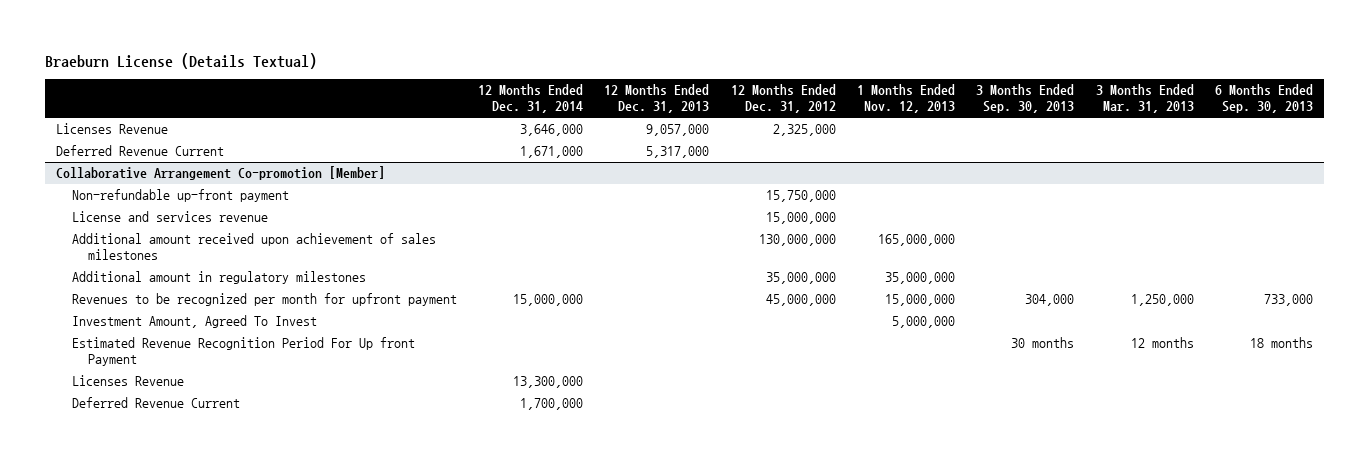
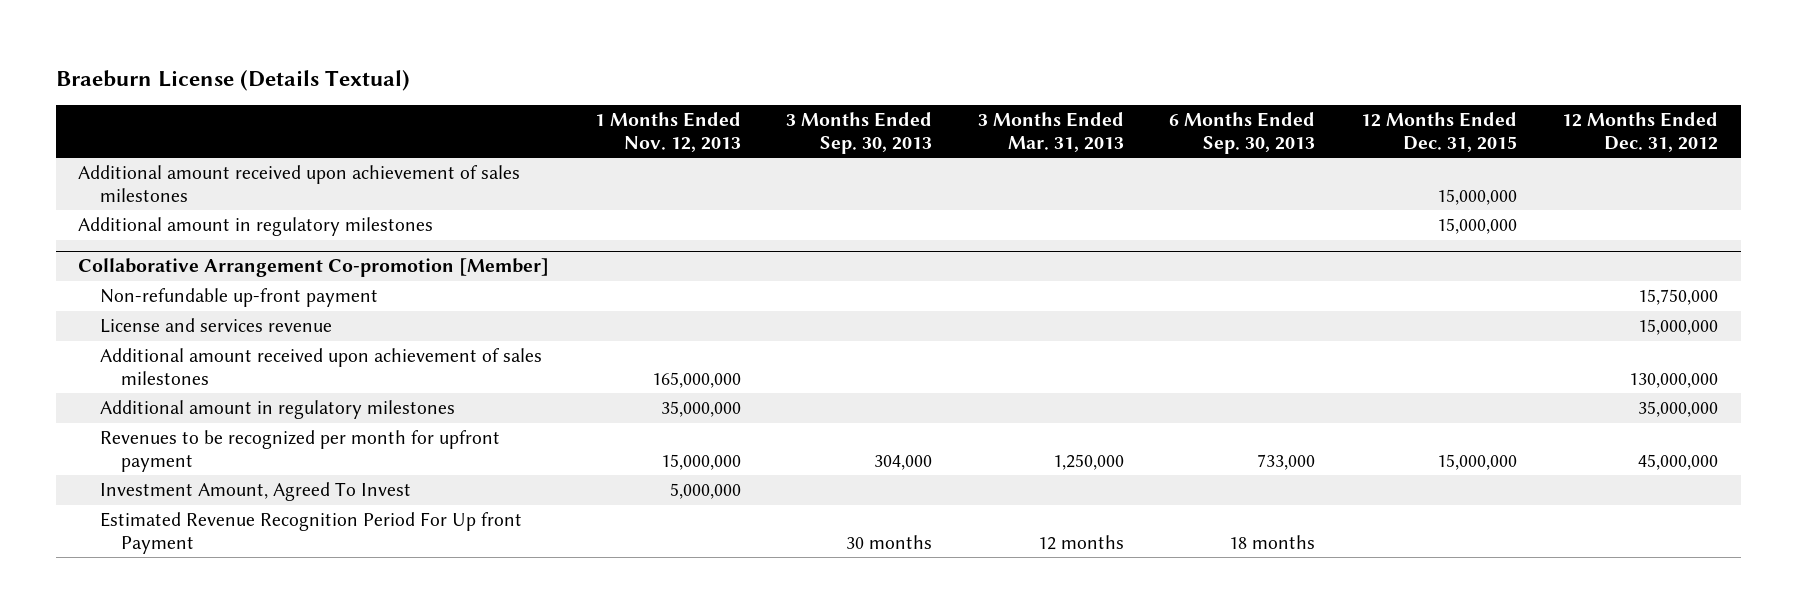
[477,84,583,114] 12 Months Ended Dec. 31, 2014 -> none
[604,84,710,114] 12 Months Ended Dec. 31, 2013 -> none
none -> [1360,112,1517,152] 12 Months Ended Dec. 31, 2015
[55,123,168,135] Licenses Revenue -> none
[55,145,224,157] Deferred Revenue Current -> none
none -> [78,165,521,202] Additional amount received upon achievement of sales milestones
none -> [78,217,434,237] Additional amount in regulatory milestones
[71,375,184,387] Licenses Revenue -> none
[71,397,240,409] Deferred Revenue Current -> none

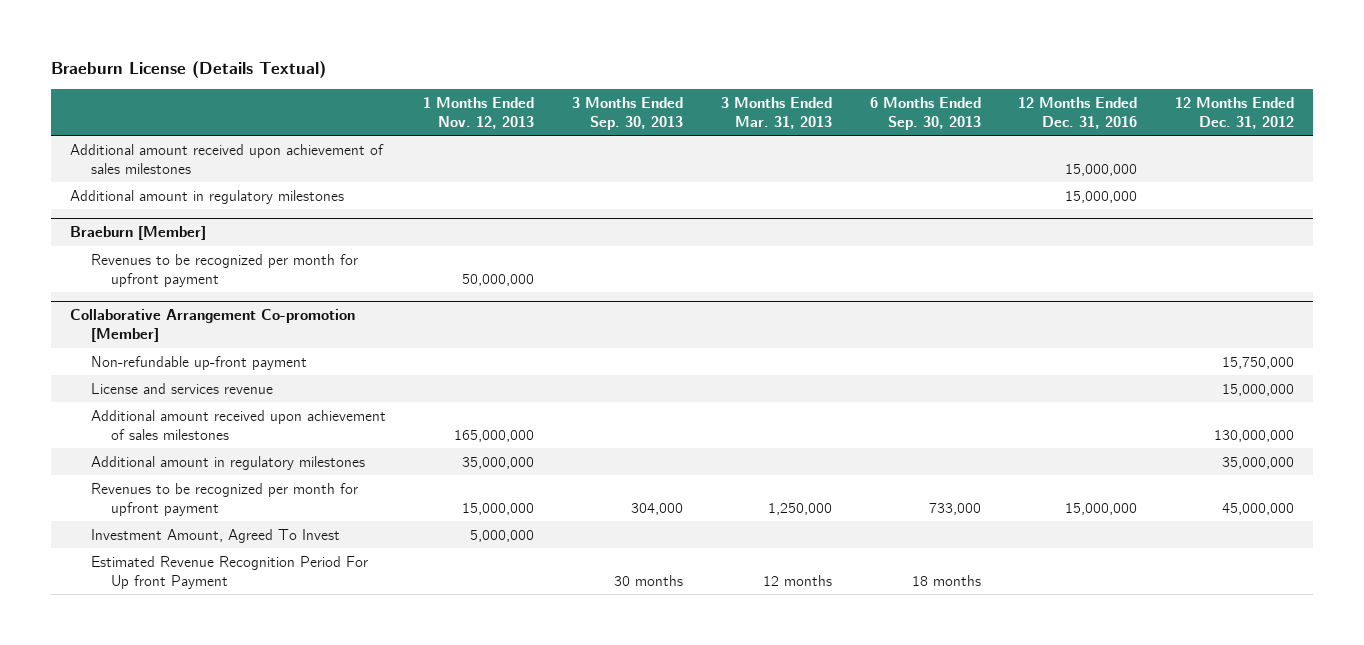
[1360,112,1517,152] 12 Months Ended Dec. 31, 2015 -> none
none -> [1018,96,1138,130] 12 Months Ended Dec. 31, 2016
none -> [70,226,207,241] Braeburn [Member]
none -> [90,253,358,287] Revenues to be recognized per month for upfront payment

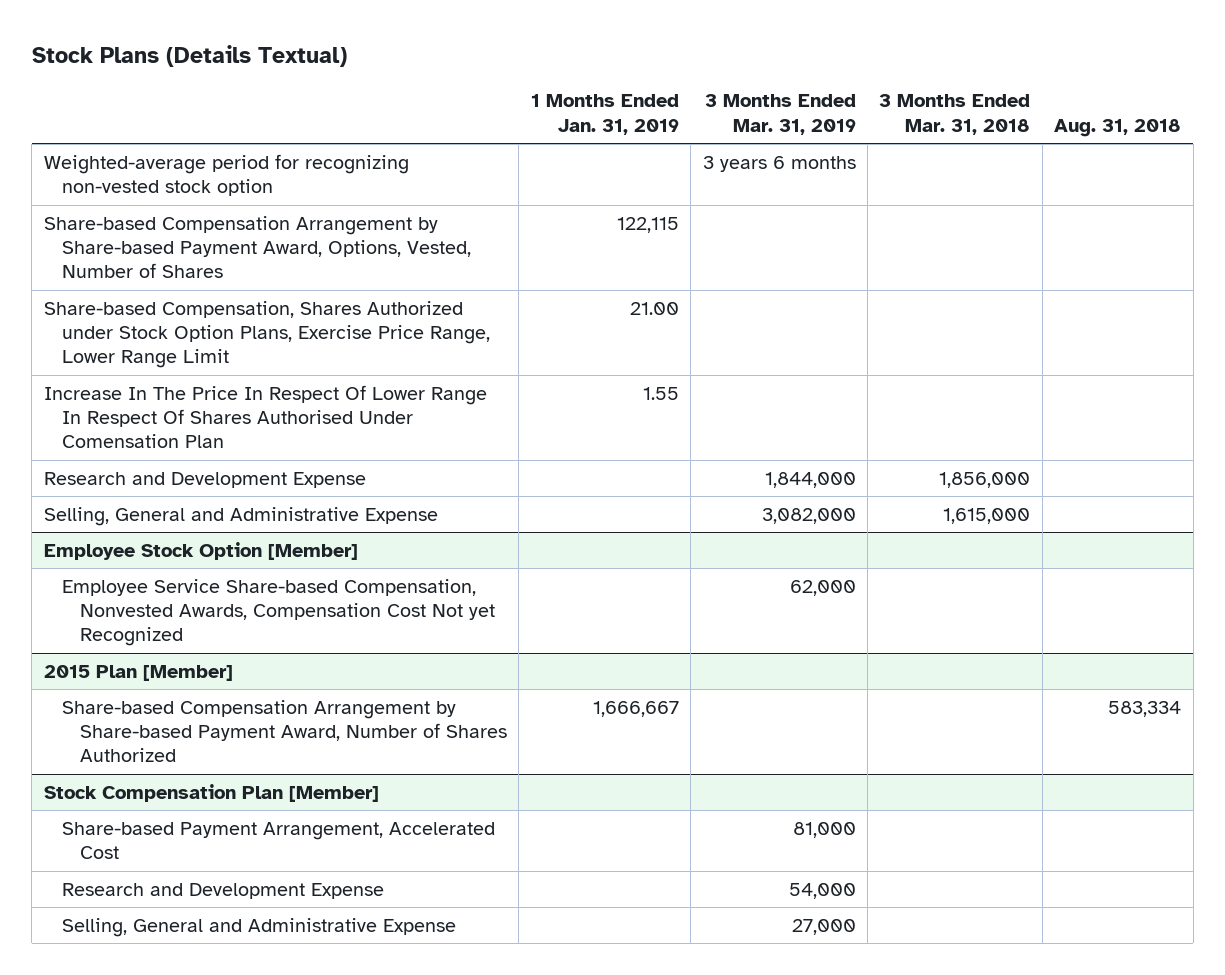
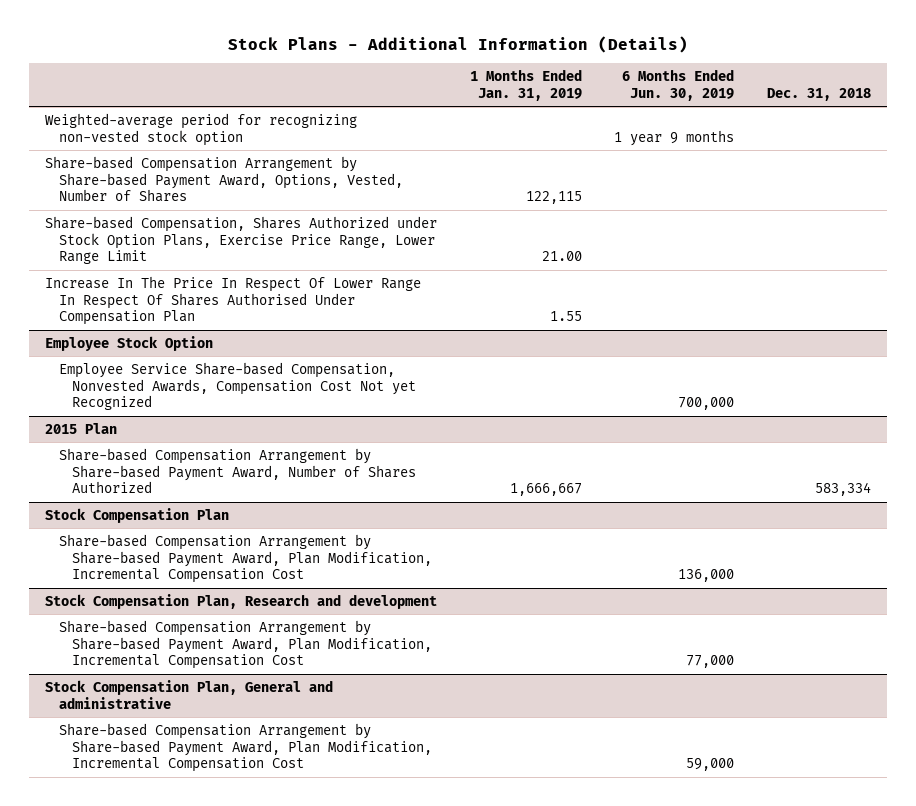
[31,44,347,67] Stock Plans (Details Textual) -> [228,35,689,53] Stock Plans - Additional Information (Details)
[704,94,856,135] 3 Months Ended Mar. 31, 2019 -> none
[879,94,1031,135] 3 Months Ended Mar. 31, 2018 -> none
[1054,118,1182,137] Aug. 31, 2018 -> none
none -> [622,69,735,101] 6 Months Ended Jun. 30, 2019
none -> [766,87,871,101] Dec. 31, 2018
[43,471,366,488] Research and Development Expense -> none
[43,506,438,526] Selling, General and Administrative Expense -> none
[43,384,487,449] Increase In The Price In Respect Of Lower Range In Respect Of Shares Authorised Under Comensation Plan -> [45,275,422,326] Increase In The Price In Respect Of Lower Range In Respect Of Shares Authorised Under Compensation Plan
[43,541,358,560] Employee Stock Option [Member] -> [45,335,214,351] Employee Stock Option
[43,664,233,681] 2015 Plan [Member] -> [45,422,118,434] 2015 Plan
[61,821,495,860] Share-based Payment Arrangement, Accelerated Cost -> none
[61,882,384,899] Research and Development Expense -> none
[61,917,456,937] Selling, General and Administrative Expense -> none
[43,783,379,802] Stock Compensation Plan [Member] -> [45,507,230,523] Stock Compensation Plan
none -> [58,533,433,584] Share-based Compensation Arrangement by Share-based Payment Award, Plan Modification, Incremental Compensation Cost
none -> [45,593,438,609] Stock Compensation Plan, Research and development
none -> [58,619,433,670] Share-based Compensation Arrangement by Share-based Payment Award, Plan Modification, Incremental Compensation Cost
none -> [45,679,334,709] Stock Compensation Plan, General and administrative
none -> [58,722,433,773] Share-based Compensation Arrangement by Share-based Payment Award, Plan Modification, Incremental Compensation Cost

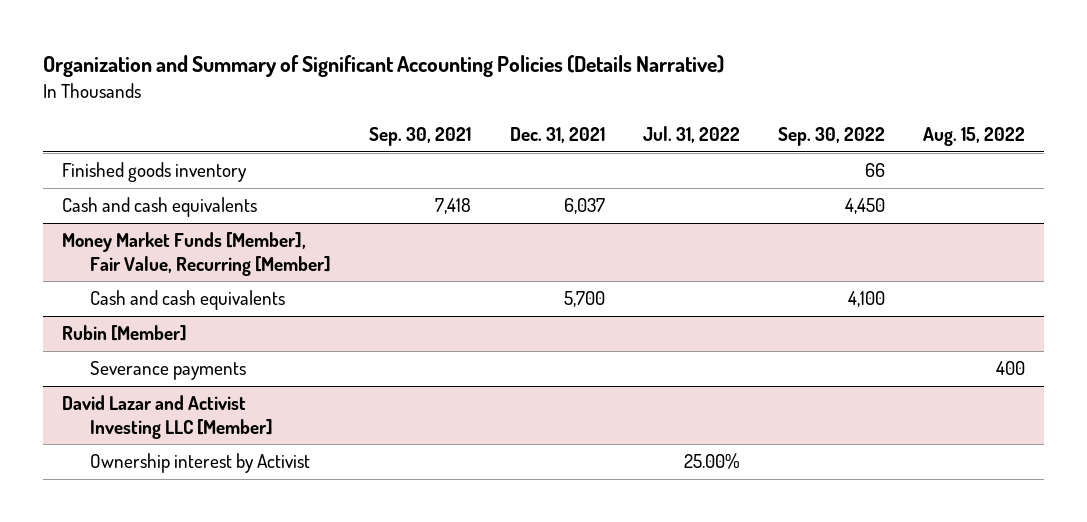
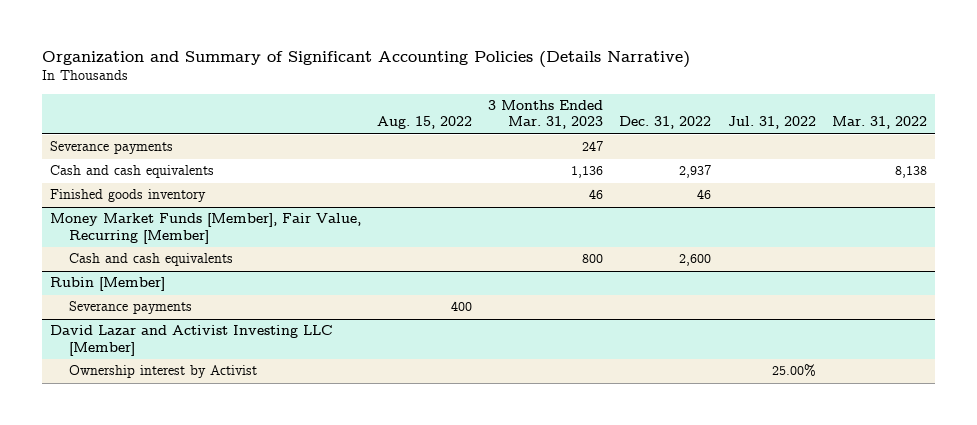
[369,126,472,146] Sep. 30, 2021 -> none
[509,126,605,143] Dec. 31, 2021 -> none
[778,126,886,146] Sep. 30, 2022 -> none
none -> [488,99,604,130] 3 Months Ended Mar. 31, 2023
none -> [619,116,712,130] Dec. 31, 2022
none -> [831,116,927,130] Mar. 31, 2022
none -> [49,141,173,155] Severance payments
[62,162,248,183] Finished goods inventory -> [49,189,206,203] Finished goods inventory

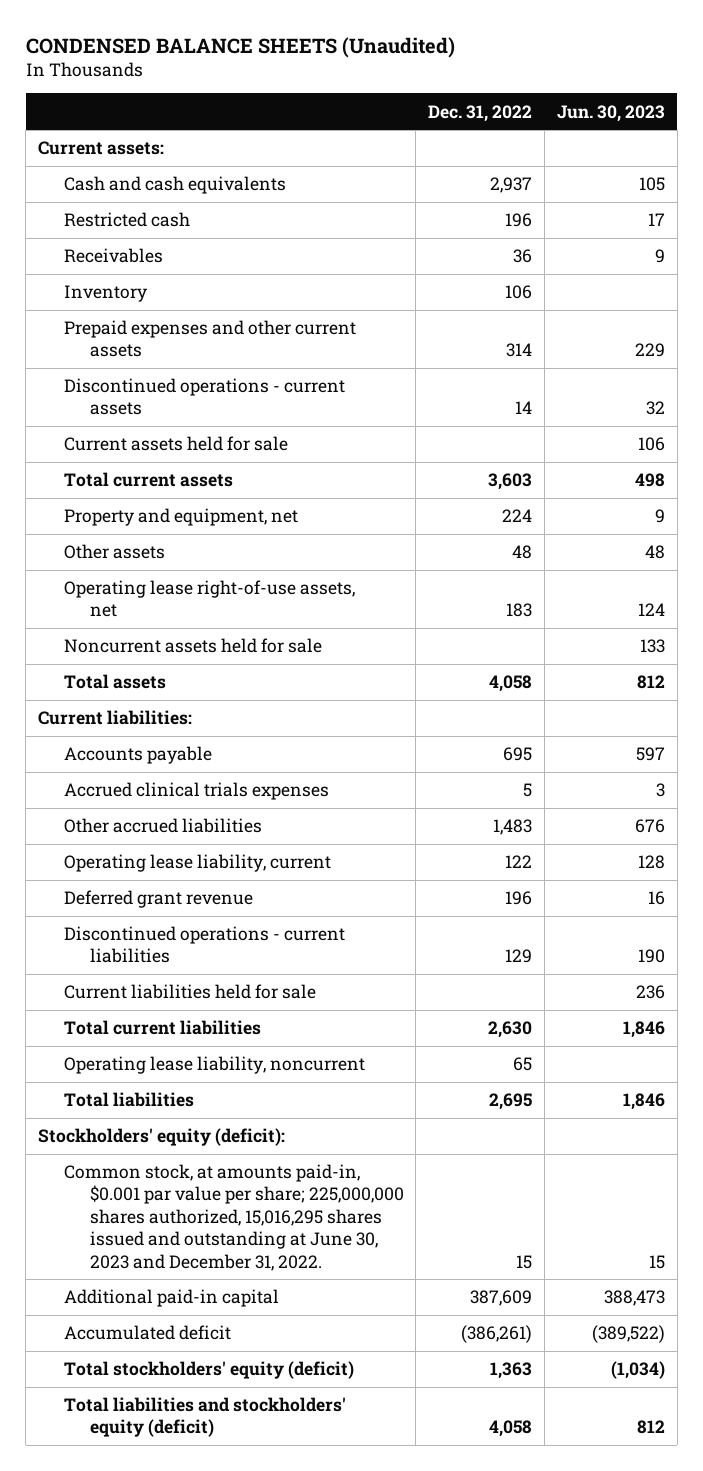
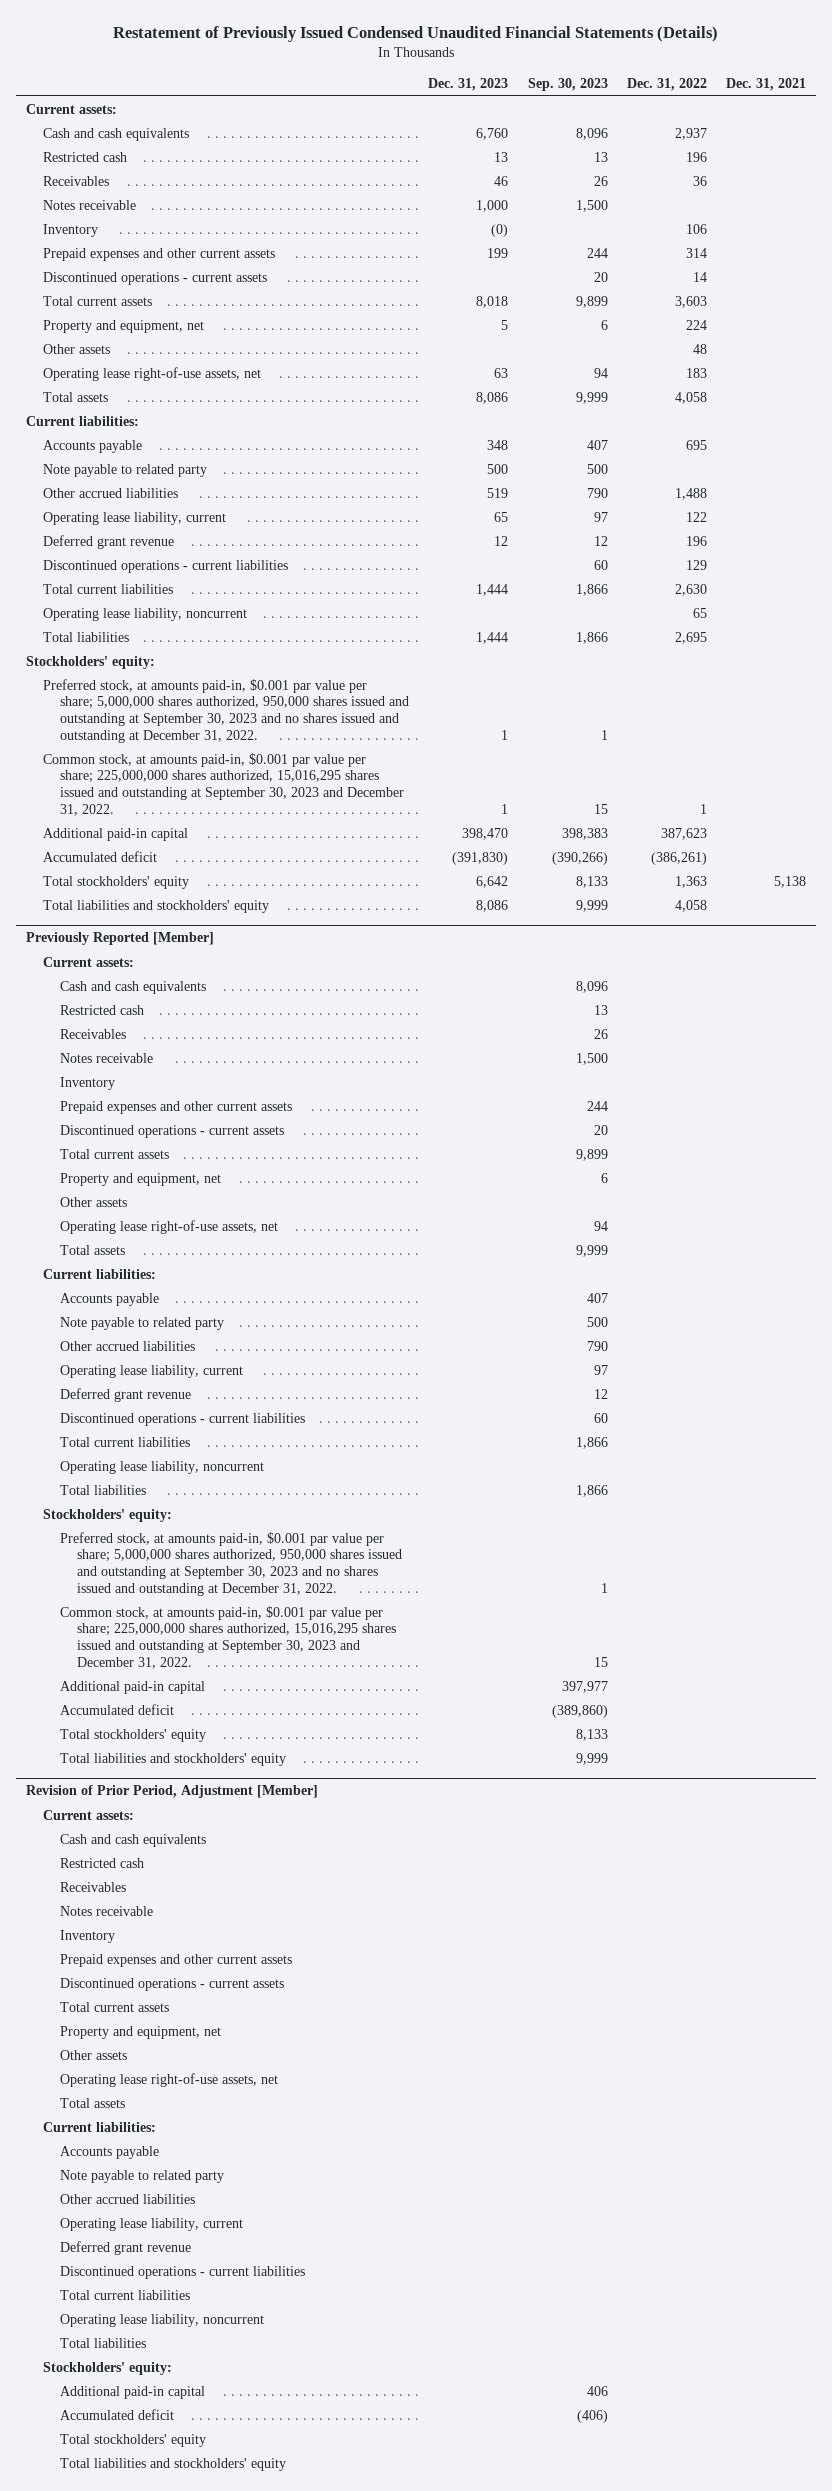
[25,36,455,58] CONDENSED BALANCE SHEETS (Unaudited) -> [112,26,718,43] Restatement of Previously Issued Condensed Unaudited Financial Statements (Details)
[556,104,665,122] Jun. 30, 2023 -> none
none -> [428,78,509,92] Dec. 31, 2023
none -> [527,78,608,92] Sep. 30, 2023
none -> [726,78,807,92] Dec. 31, 2021
none -> [42,199,136,210] Notes receivable
[63,436,288,452] Current assets held for sale -> none
[63,638,322,654] Noncurrent assets held for sale -> none
[63,782,329,801] Accrued clinical trials expenses -> none
none -> [42,463,207,477] Note payable to related party
[493,819,533,836] 1,483 -> [674,487,707,500] 1,488
[63,984,316,1000] Current liabilities held for sale -> none
[38,1128,286,1147] Stockholders' equity (deficit): -> [25,655,155,669] Stockholders' equity:
none -> [42,678,409,743] Preferred stock, at amounts paid-in, $0.001 par value per share; 5,000,000 shares authorized, 950,000 shares issued and outstanding at September 30, 2023 and no shares issued and outstanding at December 31, 2022.
[63,1164,404,1271] Common stock, at amounts paid-in, $0.001 par value per share; 225,000,000 shares authorized, 15,016,295 shares issued and outstanding at June 30, 2023 and December 31, 2022. -> [42,752,404,816] Common stock, at amounts paid-in, $0.001 par value per share; 225,000,000 shares authorized, 15,016,295 shares issued and outstanding at September 30, 2023 and December 31, 2022.
[516,1254,533,1269] 15 -> [699,803,707,814] 1
[470,1290,533,1307] 387,609 -> [660,827,707,840] 387,623
[63,1361,354,1380] Total stockholders' equity (deficit) -> [42,875,189,889] Total stockholders' equity
[63,1397,346,1438] Total liabilities and stockholders' equity (deficit) -> [42,899,269,913] Total liabilities and stockholders' equity
none -> [25,932,214,946] Previously Reported [Member]
none -> [42,956,134,967] Current assets:
none -> [59,980,206,994] Cash and cash equivalents
none -> [59,1004,144,1015] Restricted cash
none -> [59,1028,126,1039] Receivables
none -> [59,1052,153,1063] Notes receivable
none -> [59,1076,115,1090] Inventory
none -> [59,1100,292,1114] Prepaid expenses and other current assets
none -> [59,1124,284,1138] Discontinued operations - current assets
none -> [59,1148,169,1159] Total current assets
none -> [59,1172,221,1186] Property and equipment, net
none -> [59,1196,127,1207] Other assets
none -> [59,1219,278,1234] Operating lease right-of-use assets, net
none -> [59,1244,125,1255] Total assets
none -> [42,1268,156,1279] Current liabilities:
none -> [59,1292,159,1306] Accounts payable
none -> [59,1316,224,1330] Note payable to related party
none -> [59,1340,195,1351] Other accrued liabilities
none -> [59,1364,243,1378] Operating lease liability, current
none -> [59,1387,191,1402] Deferred grant revenue
none -> [59,1412,305,1426] Discontinued operations - current liabilities
none -> [59,1436,190,1447] Total current liabilities
none -> [59,1460,264,1474] Operating lease liability, noncurrent
none -> [59,1484,146,1495] Total liabilities
none -> [42,1508,172,1522] Stockholders' equity:
none -> [59,1531,403,1596] Preferred stock, at amounts paid-in, $0.001 par value per share; 5,000,000 shares authorized, 950,000 shares issued and outstanding at September 30, 2023 and no shares issued and outstanding at December 31, 2022.
none -> [59,1605,397,1669] Common stock, at amounts paid-in, $0.001 par value per share; 225,000,000 shares authorized, 15,016,295 shares issued and outstanding at September 30, 2023 and December 31, 2022.
none -> [59,1680,205,1694] Additional paid-in capital
none -> [59,1703,174,1715] Accumulated deficit
none -> [59,1728,206,1742] Total stockholders' equity
none -> [59,1752,286,1766] Total liabilities and stockholders' equity
none -> [25,1785,318,1799] Revision of Prior Period, Adjustment [Member]
none -> [42,1809,134,1820] Current assets:
none -> [59,1833,206,1847] Cash and cash equivalents
none -> [59,1857,144,1868] Restricted cash
none -> [59,1881,126,1892] Receivables
none -> [59,1905,153,1916] Notes receivable
none -> [59,1929,115,1943] Inventory
none -> [59,1953,292,1967] Prepaid expenses and other current assets
none -> [59,1977,284,1991] Discontinued operations - current assets
none -> [59,2001,169,2012] Total current assets
none -> [59,2025,221,2039] Property and equipment, net
none -> [59,2049,127,2060] Other assets
none -> [59,2072,278,2087] Operating lease right-of-use assets, net
none -> [59,2097,125,2108] Total assets
none -> [42,2121,156,2132] Current liabilities:
none -> [59,2145,159,2159] Accounts payable
none -> [59,2169,224,2183] Note payable to related party
none -> [59,2193,195,2204] Other accrued liabilities
none -> [59,2217,243,2231] Operating lease liability, current
none -> [59,2240,191,2255] Deferred grant revenue
none -> [59,2265,305,2279] Discontinued operations - current liabilities
none -> [59,2289,190,2300] Total current liabilities
none -> [59,2313,264,2327] Operating lease liability, noncurrent
none -> [59,2337,146,2348] Total liabilities
none -> [42,2361,172,2375] Stockholders' equity:
none -> [59,2385,205,2399] Additional paid-in capital
none -> [59,2408,174,2420] Accumulated deficit
none -> [59,2433,206,2447] Total stockholders' equity
none -> [59,2457,286,2471] Total liabilities and stockholders' equity

